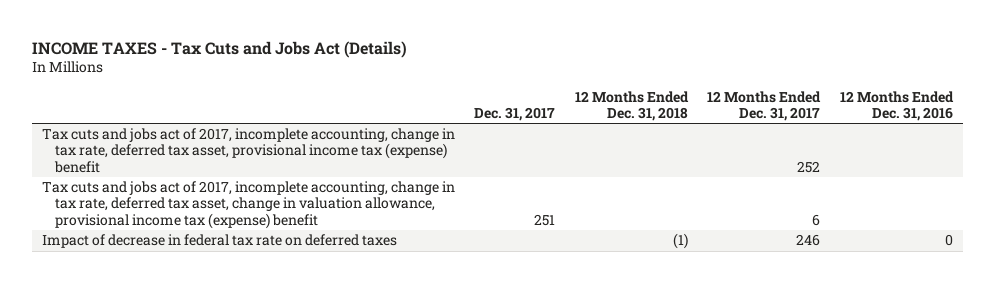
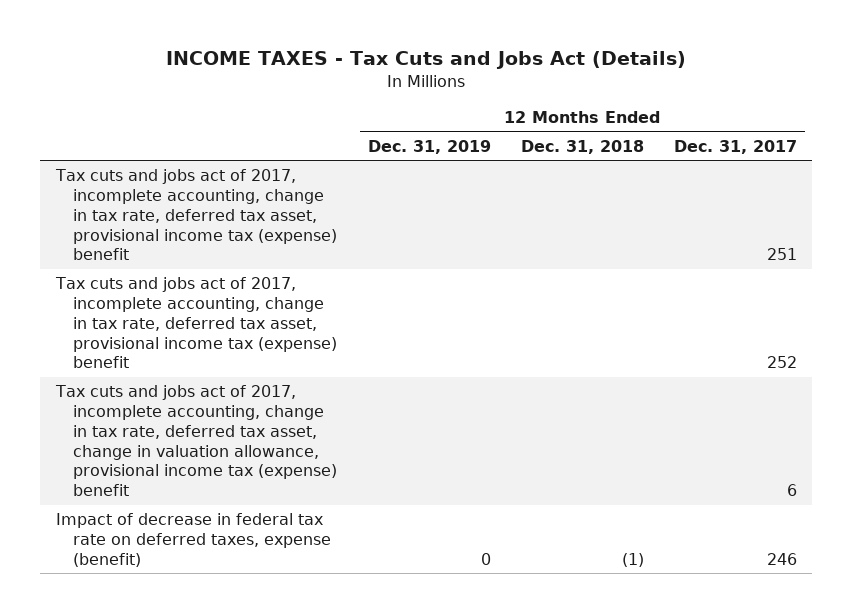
[474,106,556,121] Dec. 31, 2017 -> none
[839,90,954,121] 12 Months Ended Dec. 31, 2016 -> none
none -> [367,139,491,154] Dec. 31, 2019
none -> [54,169,338,261] Tax cuts and jobs act of 2017, incomplete accounting, change in tax rate, deferred tax asset, provisional income tax (expense) benefit
[41,234,397,249] Impact of decrease in federal tax rate on deferred taxes -> [55,513,332,567] Impact of decrease in federal tax rate on deferred taxes, expense (benefit)

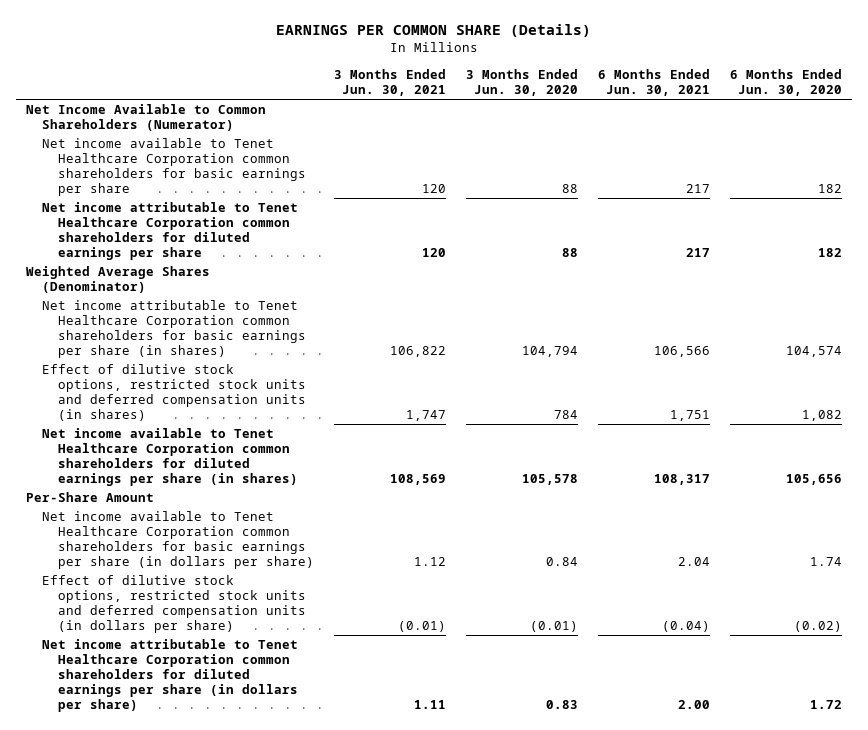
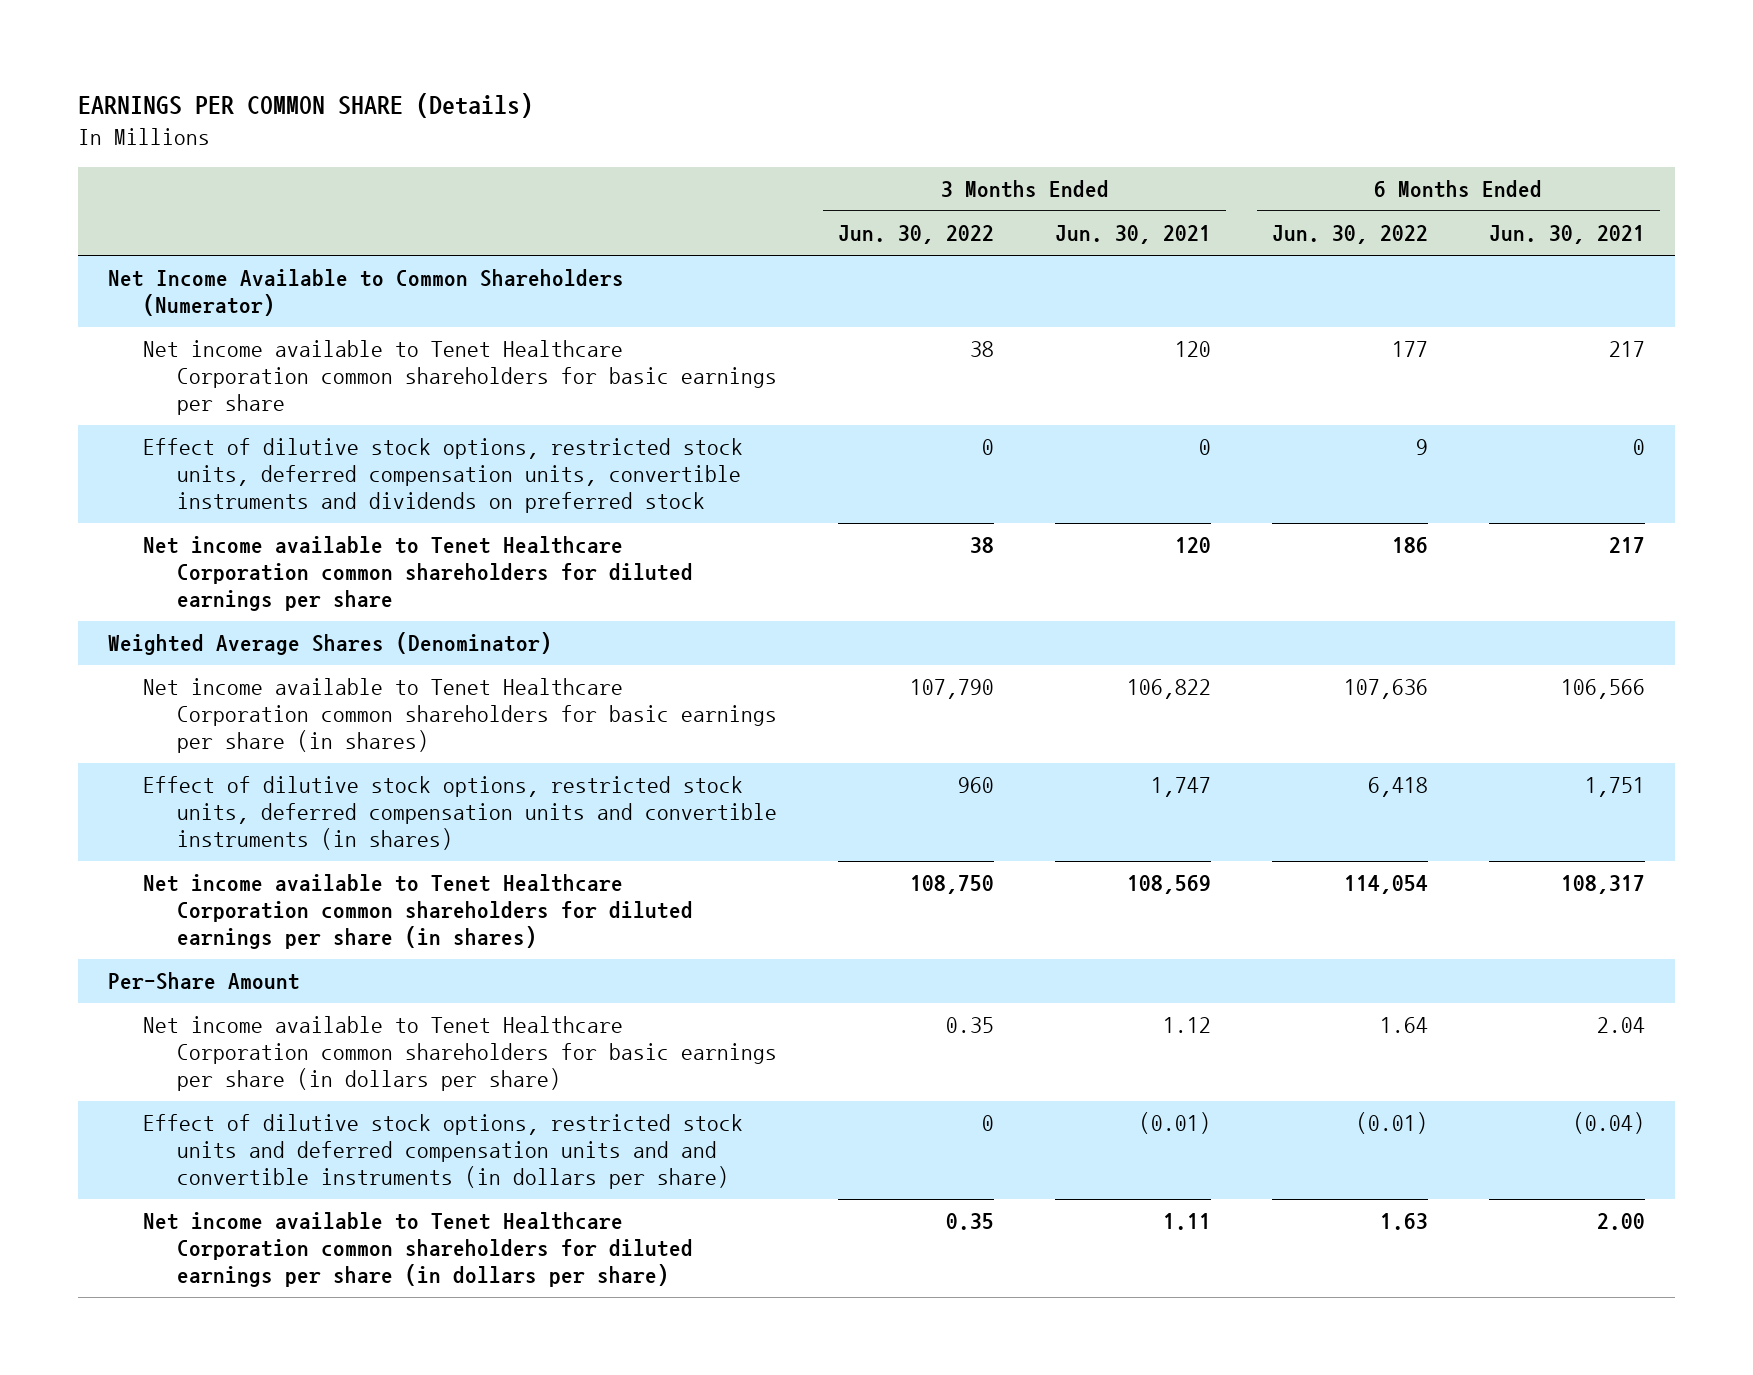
[466,68,579,96] 3 Months Ended Jun. 30, 2020 -> none
[730,68,843,96] 6 Months Ended Jun. 30, 2020 -> none
none -> [838,225,995,245] Jun. 30, 2022
none -> [1271,225,1428,245] Jun. 30, 2022
none -> [142,438,743,513] Effect of dilutive stock options, restricted stock units, deferred compensation units, convertible instruments and dividends on preferred stock
[42,202,299,261] Net income attributable to Tenet Healthcare Corporation common shareholders for diluted earnings per share -> [142,536,694,611] Net income available to Tenet Healthcare Corporation common shareholders for diluted earnings per share
[42,300,307,359] Net income attributable to Tenet Healthcare Corporation common shareholders for basic earnings per share (in shares) -> [142,678,778,753] Net income available to Tenet Healthcare Corporation common shareholders for basic earnings per share (in shares)
[42,364,307,422] Effect of dilutive stock options, restricted stock units and deferred compensation units (in shares) -> [142,776,778,850] Effect of dilutive stock options, restricted stock units, deferred compensation units and convertible instruments (in shares)
[42,575,307,634] Effect of dilutive stock options, restricted stock units and deferred compensation units (in dollars per share) -> [142,1114,743,1189] Effect of dilutive stock options, restricted stock units and deferred compensation units and and convertible instruments (in dollars per share)
[42,639,299,713] Net income attributable to Tenet Healthcare Corporation common shareholders for diluted earnings per share (in dollars per share) -> [142,1212,694,1287] Net income available to Tenet Healthcare Corporation common shareholders for diluted earnings per share (in dollars per share)

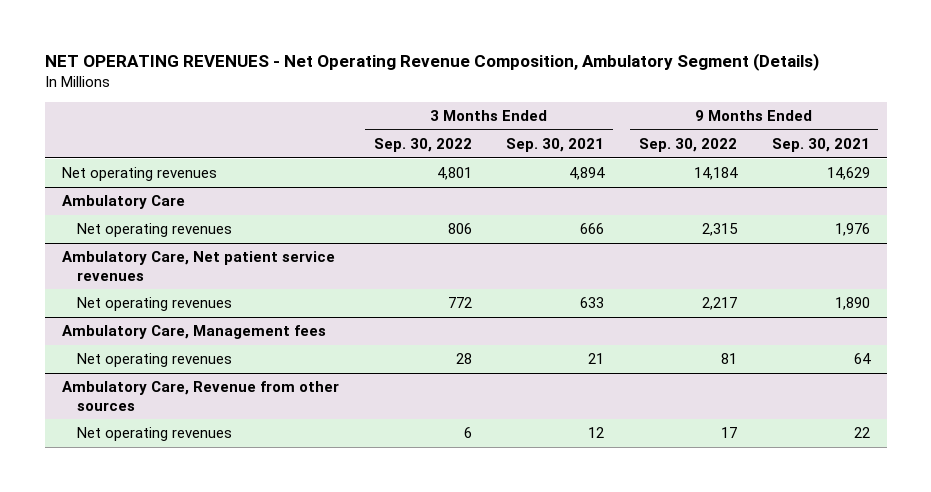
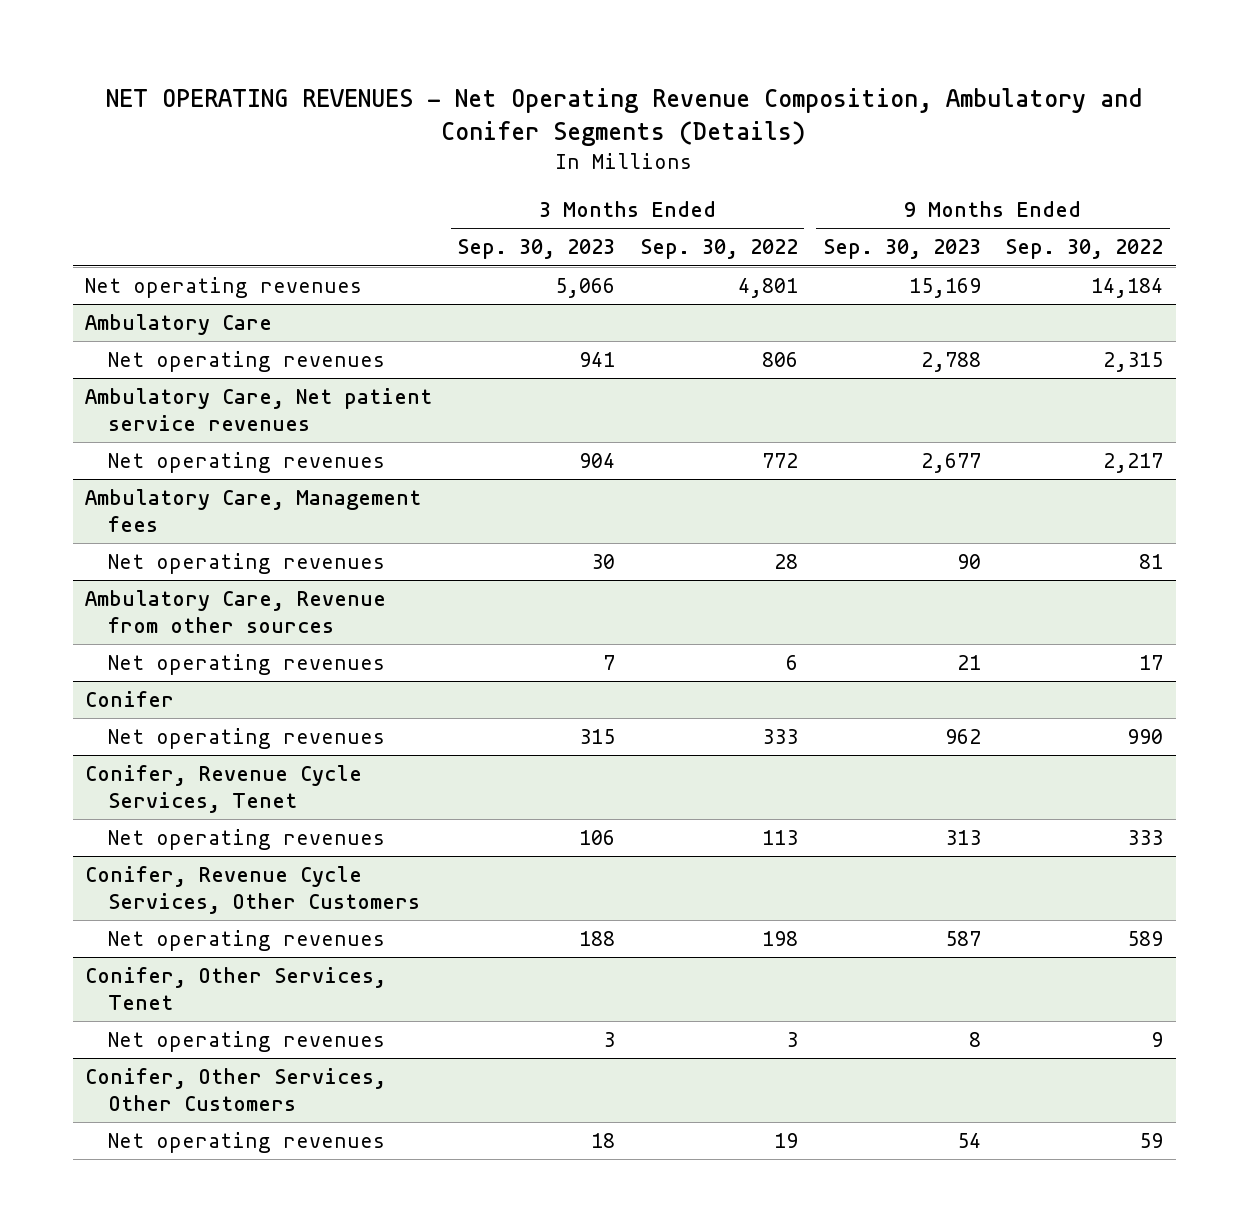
[44,53,819,72] NET OPERATING REVENUES - Net Operating Revenue Composition, Ambulatory Segment (Details) -> [106,87,1143,147] NET OPERATING REVENUES - Net Operating Revenue Composition, Ambulatory and Conifer Segments (Details)
[506,138,605,153] Sep. 30, 2021 -> none
[771,138,870,153] Sep. 30, 2021 -> none
none -> [457,239,616,260] Sep. 30, 2023
none -> [822,239,981,260] Sep. 30, 2023
none -> [85,691,175,708] Conifer
none -> [108,728,386,750] Net operating revenues
none -> [85,765,363,814] Conifer, Revenue Cycle Services, Tenet
none -> [108,829,386,851] Net operating revenues
none -> [85,866,421,915] Conifer, Revenue Cycle Services, Other Customers
none -> [108,930,386,952] Net operating revenues
none -> [85,967,387,1011] Conifer, Other Services, Tenet
none -> [108,1031,386,1053] Net operating revenues
none -> [85,1068,387,1112] Conifer, Other Services, Other Customers
none -> [108,1132,386,1154] Net operating revenues

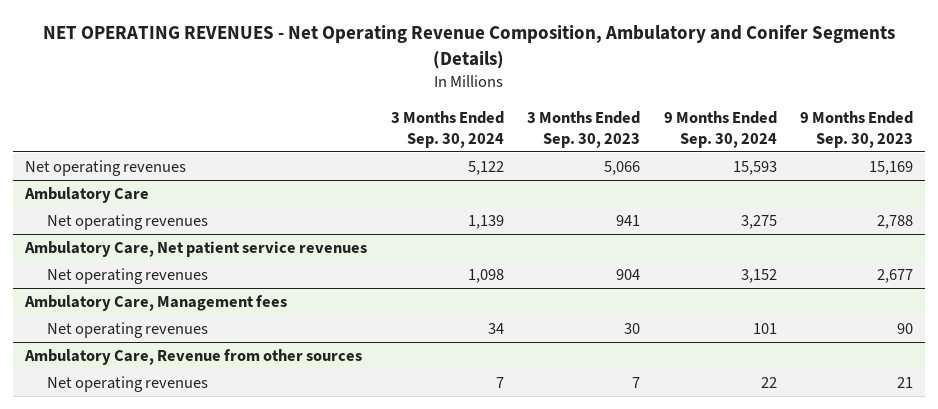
[639,239,798,260] Sep. 30, 2022 -> none
[1005,239,1164,260] Sep. 30, 2022 -> none
none -> [390,110,504,148] 3 Months Ended Sep. 30, 2024
none -> [663,110,777,148] 9 Months Ended Sep. 30, 2024
[85,691,175,708] Conifer -> none
[108,728,386,750] Net operating revenues -> none
[85,765,363,814] Conifer, Revenue Cycle Services, Tenet -> none
[108,829,386,851] Net operating revenues -> none
[85,866,421,915] Conifer, Revenue Cycle Services, Other Customers -> none
[108,930,386,952] Net operating revenues -> none
[85,967,387,1011] Conifer, Other Services, Tenet -> none
[108,1031,386,1053] Net operating revenues -> none
[85,1068,387,1112] Conifer, Other Services, Other Customers -> none
[108,1132,386,1154] Net operating revenues -> none

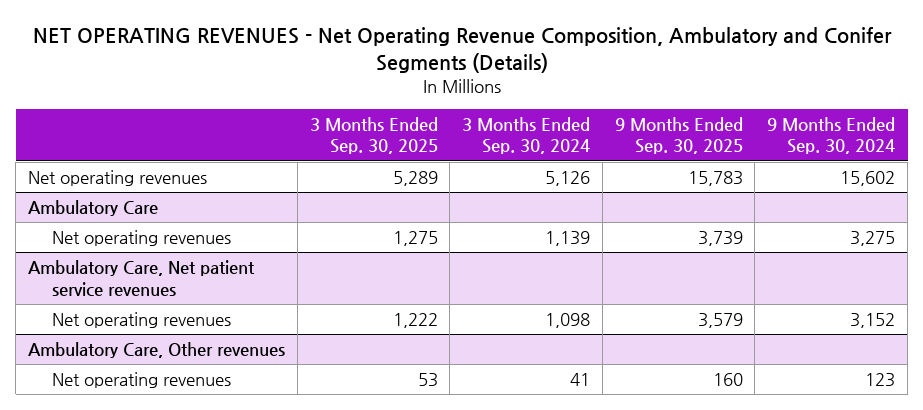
[527,110,641,148] 3 Months Ended Sep. 30, 2023 -> none
[800,110,914,148] 9 Months Ended Sep. 30, 2023 -> none
none -> [309,116,438,155] 3 Months Ended Sep. 30, 2025
none -> [614,116,743,155] 9 Months Ended Sep. 30, 2025
[467,160,504,175] 5,122 -> [545,171,591,187] 5,126
[732,160,777,175] 15,593 -> [840,171,896,187] 15,602
[24,294,288,311] Ambulatory Care, Management fees -> none
[24,348,363,365] Ambulatory Care, Revenue from other sources -> none
[46,375,208,392] Net operating revenues -> none
none -> [27,342,285,359] Ambulatory Care, Other revenues
[487,322,504,334] 34 -> [570,373,591,387] 41
[752,322,777,334] 101 -> [865,373,896,388] 123

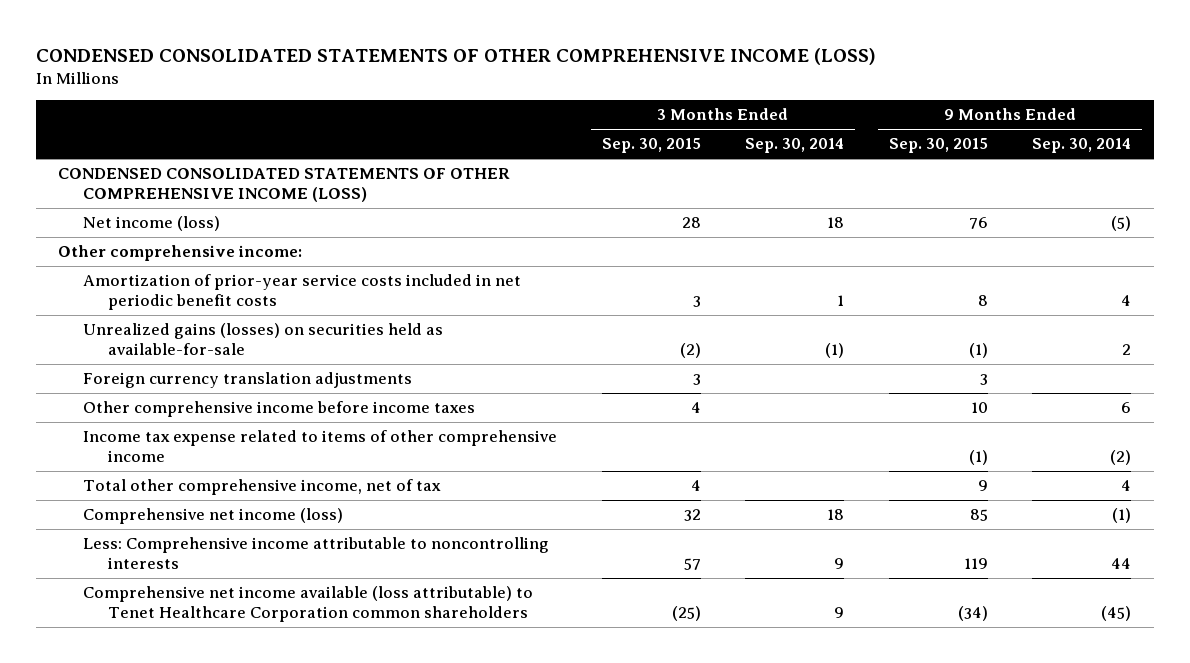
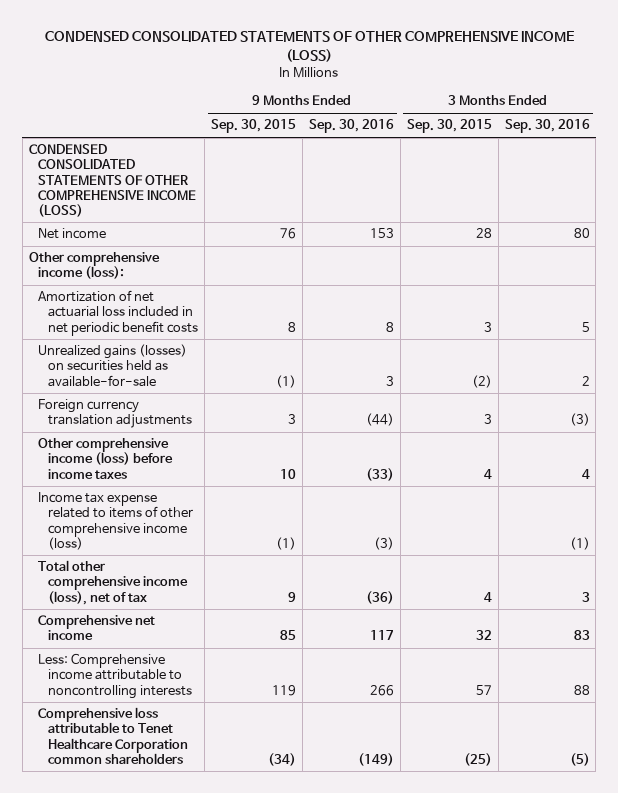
[745,138,845,154] Sep. 30, 2014 -> none
[1032,138,1132,154] Sep. 30, 2014 -> none
none -> [308,119,394,134] Sep. 30, 2016
none -> [504,119,590,134] Sep. 30, 2016
[83,216,221,232] Net income (loss) -> [38,228,107,240] Net income
[58,245,303,262] Other comprehensive income: -> [28,252,160,280] Other comprehensive income (loss):
[83,274,522,311] Amortization of prior-year service costs included in net periodic benefit costs -> [38,290,199,336] Amortization of net actuarial loss included in net periodic benefit costs
[83,401,476,418] Other comprehensive income before income taxes -> [38,438,174,479] Other comprehensive income (loss) before income taxes
[83,430,558,463] Income tax expense related to items of other comprehensive income -> [38,492,194,550] Income tax expense related to items of other comprehensive income (loss)
[83,479,442,496] Total other comprehensive income, net of tax -> [38,560,189,605] Total other comprehensive income (loss), net of tax
[83,508,344,525] Comprehensive net income (loss) -> [38,615,156,641] Comprehensive net income
[83,586,534,623] Comprehensive net income available (loss attributable) to Tenet Healthcare Corporation common shareholders -> [38,707,189,764] Comprehensive loss attributable to Tenet Healthcare Corporation common shareholders

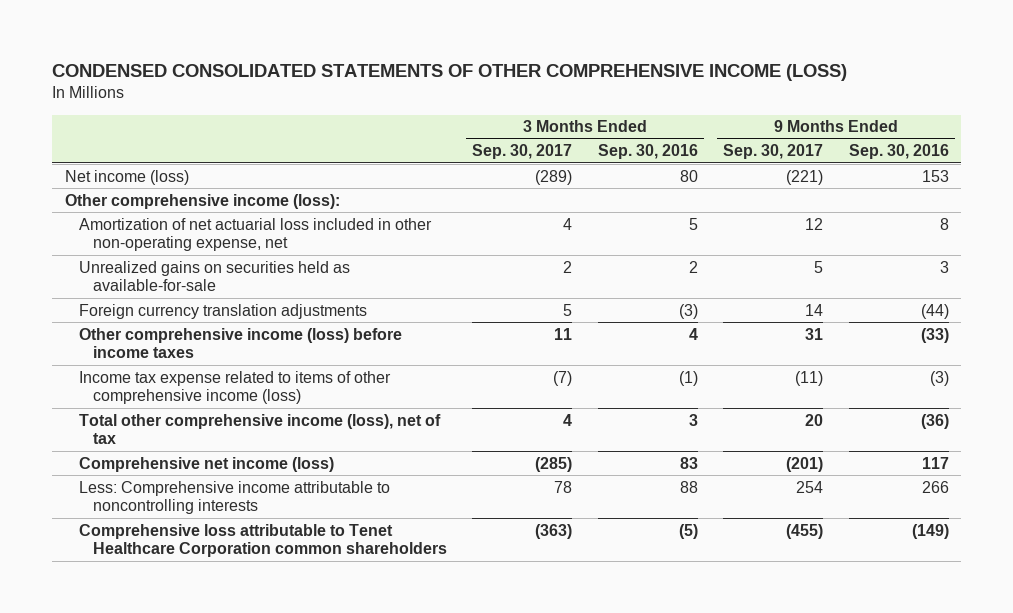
[210,119,296,134] Sep. 30, 2015 -> none
[406,119,492,134] Sep. 30, 2015 -> none
none -> [472,144,573,160] Sep. 30, 2017
none -> [723,144,824,160] Sep. 30, 2017
[28,144,197,217] CONDENSED CONSOLIDATED STATEMENTS OF OTHER COMPREHENSIVE INCOME (LOSS) -> none
[38,228,107,240] Net income -> [64,169,189,185] Net income (loss)
[38,290,199,336] Amortization of net actuarial loss included in net periodic benefit costs -> [78,217,432,252] Amortization of net actuarial loss included in other non-operating expense, net
[38,344,188,387] Unrealized gains (losses) on securities held as available-for-sale -> [78,260,350,292] Unrealized gains on securities held as available-for-sale
[38,615,156,641] Comprehensive net income -> [78,456,334,472] Comprehensive net income (loss)

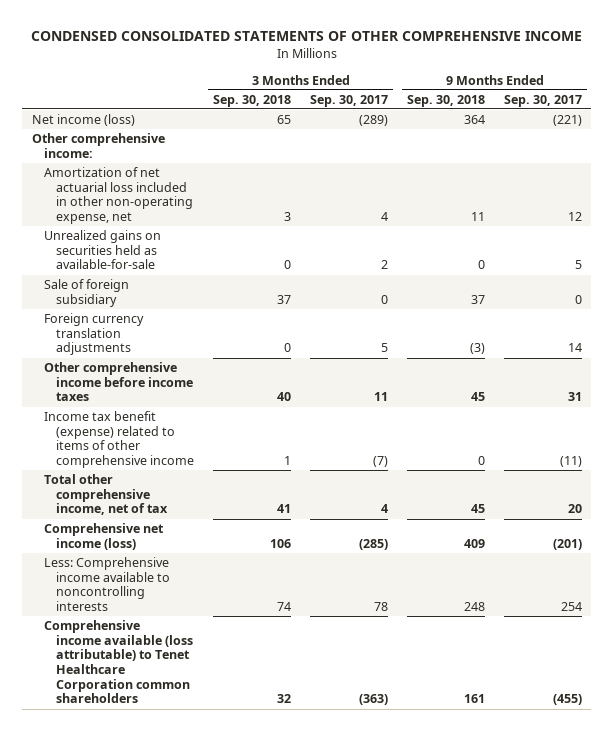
[51,63,847,81] CONDENSED CONSOLIDATED STATEMENTS OF OTHER COMPREHENSIVE INCOME (LOSS) -> [30,31,582,42] CONDENSED CONSOLIDATED STATEMENTS OF OTHER COMPREHENSIVE INCOME
[597,144,698,160] Sep. 30, 2016 -> none
[848,144,949,160] Sep. 30, 2016 -> none
none -> [213,94,292,107] Sep. 30, 2018
none -> [407,94,486,107] Sep. 30, 2018
[64,193,340,209] Other comprehensive income (loss): -> [31,133,165,158] Other comprehensive income:
none -> [43,279,129,307] Sale of foreign subsidiary
[78,327,402,359] Other comprehensive income (loss) before income taxes -> [43,362,194,402] Other comprehensive income before income taxes
[78,370,391,405] Income tax expense related to items of other comprehensive income (loss) -> [43,411,195,469] Income tax benefit (expense) related to items of other comprehensive income
[78,413,441,445] Total other comprehensive income (loss), net of tax -> [43,474,169,516] Total other comprehensive income, net of tax
[78,480,390,515] Less: Comprehensive income attributable to noncontrolling interests -> [43,557,171,612] Less: Comprehensive income available to noncontrolling interests
[78,523,447,558] Comprehensive loss attributable to Tenet Healthcare Corporation common shareholders -> [43,620,194,704] Comprehensive income available (loss attributable) to Tenet Healthcare Corporation common shareholders

